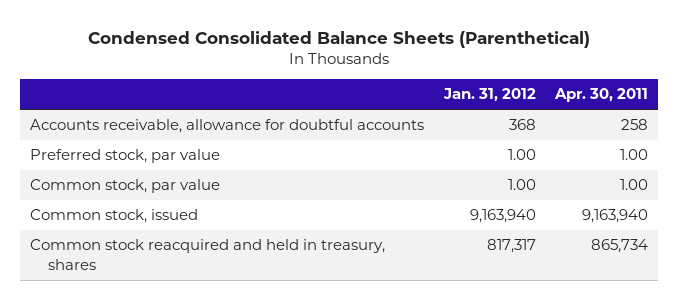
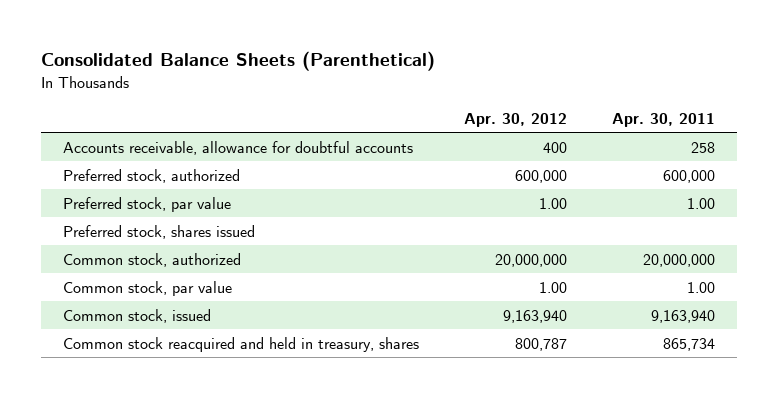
[88,30,591,48] Condensed Consolidated Balance Sheets (Parenthetical) -> [40,51,435,72] Consolidated Balance Sheets (Parenthetical)
[442,88,536,103] Jan. 31, 2012 -> none
none -> [463,112,567,127] Apr. 30, 2012
none -> [63,168,241,183] Preferred stock, authorized
none -> [63,224,256,239] Preferred stock, shares issued
none -> [63,252,242,267] Common stock, authorized

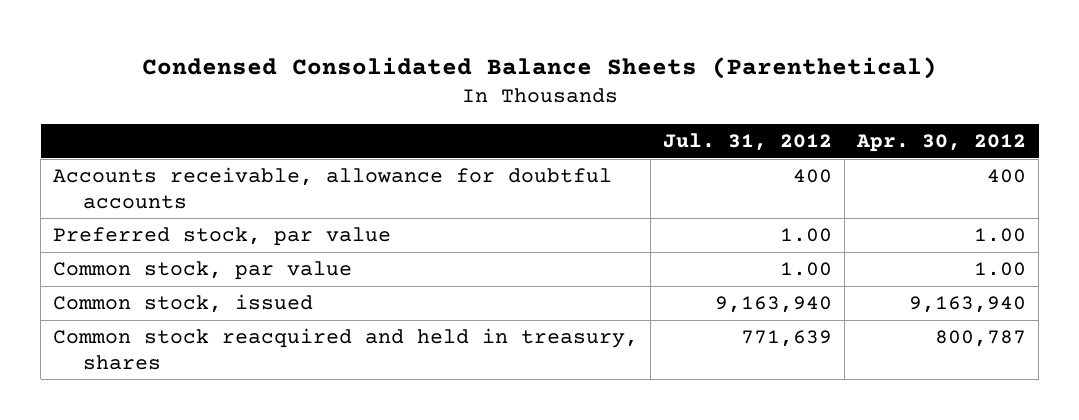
[40,51,435,72] Consolidated Balance Sheets (Parenthetical) -> [141,56,937,79] Condensed Consolidated Balance Sheets (Parenthetical)
[611,112,715,127] Apr. 30, 2011 -> none
none -> [663,132,833,151] Jul. 31, 2012
[63,168,241,183] Preferred stock, authorized -> none
[63,224,256,239] Preferred stock, shares issued -> none
[63,252,242,267] Common stock, authorized -> none

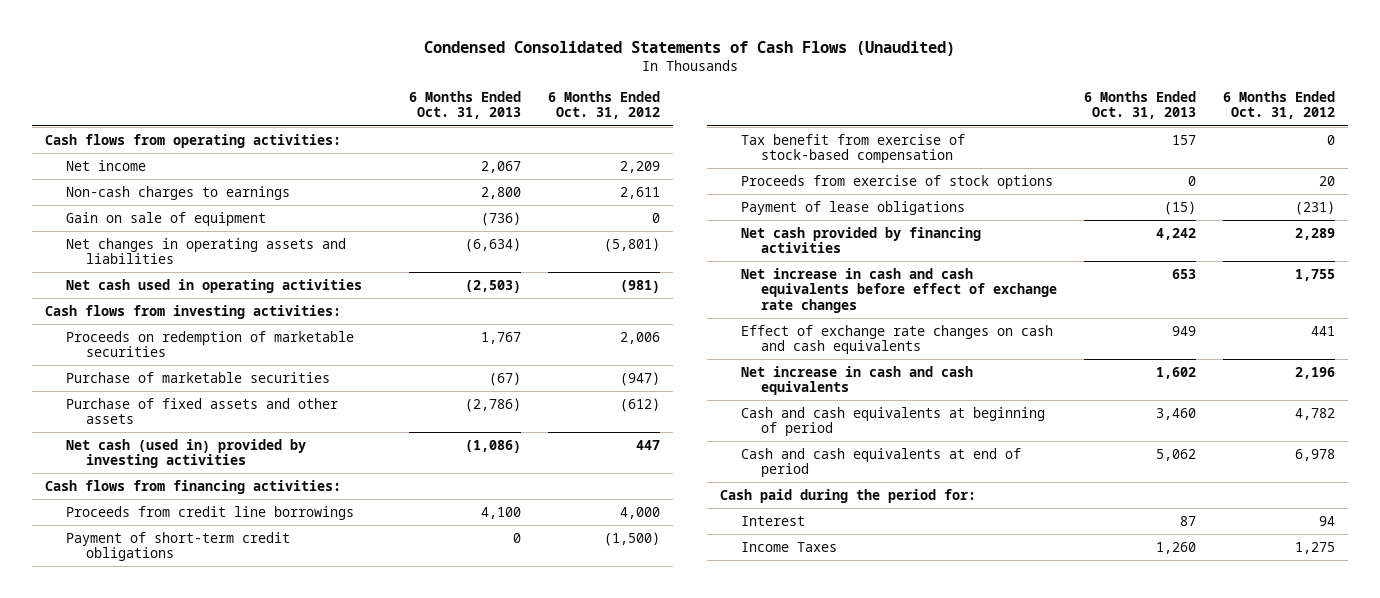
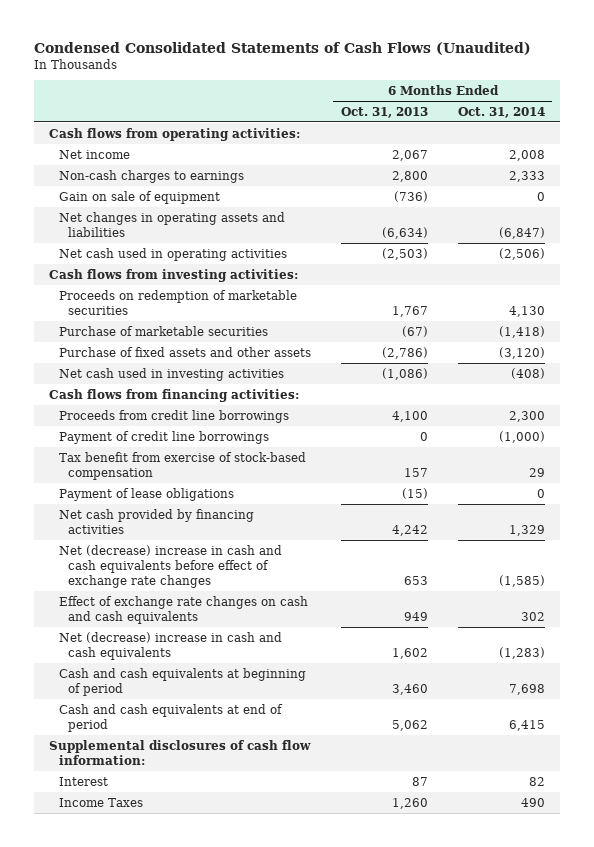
[547,90,660,120] 6 Months Ended Oct. 31, 2012 -> none
none -> [457,106,545,118] Oct. 31, 2014
[65,438,306,469] Net cash (used in) provided by investing activities -> [58,367,284,381] Net cash used in investing activities
[65,531,290,562] Payment of short-term credit obligations -> none
none -> [58,430,269,444] Payment of credit line borrowings
[740,174,1053,189] Proceeds from exercise of stock options -> none
[740,267,1057,313] Net increase in cash and cash equivalents before effect of exchange rate changes -> [58,544,282,588] Net (decrease) increase in cash and cash equivalents before effect of exchange rate changes
[740,365,973,396] Net increase in cash and cash equivalents -> [58,631,282,660] Net (decrease) increase in cash and cash equivalents
[720,488,977,503] Cash paid during the period for: -> none
none -> [49,739,312,765] Supplemental disclosures of cash flow information:

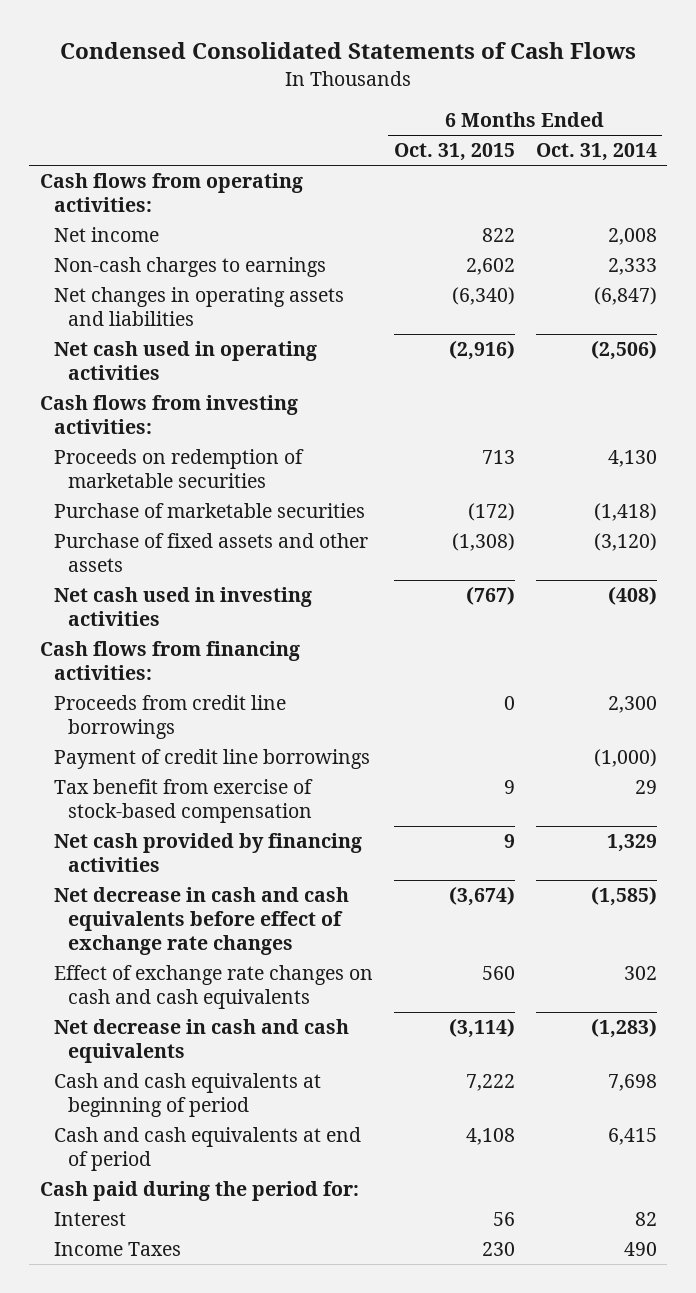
[34,41,532,55] Condensed Consolidated Statements of Cash Flows (Unaudited) -> [60,42,637,60] Condensed Consolidated Statements of Cash Flows
[340,106,428,118] Oct. 31, 2013 -> none
none -> [393,143,515,162] Oct. 31, 2015
[58,190,220,204] Gain on sale of equipment -> none
[58,487,234,501] Payment of lease obligations -> none
[58,544,282,588] Net (decrease) increase in cash and cash equivalents before effect of exchange rate changes -> [53,887,349,955] Net decrease in cash and cash equivalents before effect of exchange rate changes
[58,631,282,660] Net (decrease) increase in cash and cash equivalents -> [53,1019,349,1063] Net decrease in cash and cash equivalents
[49,739,312,765] Supplemental disclosures of cash flow information: -> none
none -> [39,1181,359,1202] Cash paid during the period for:

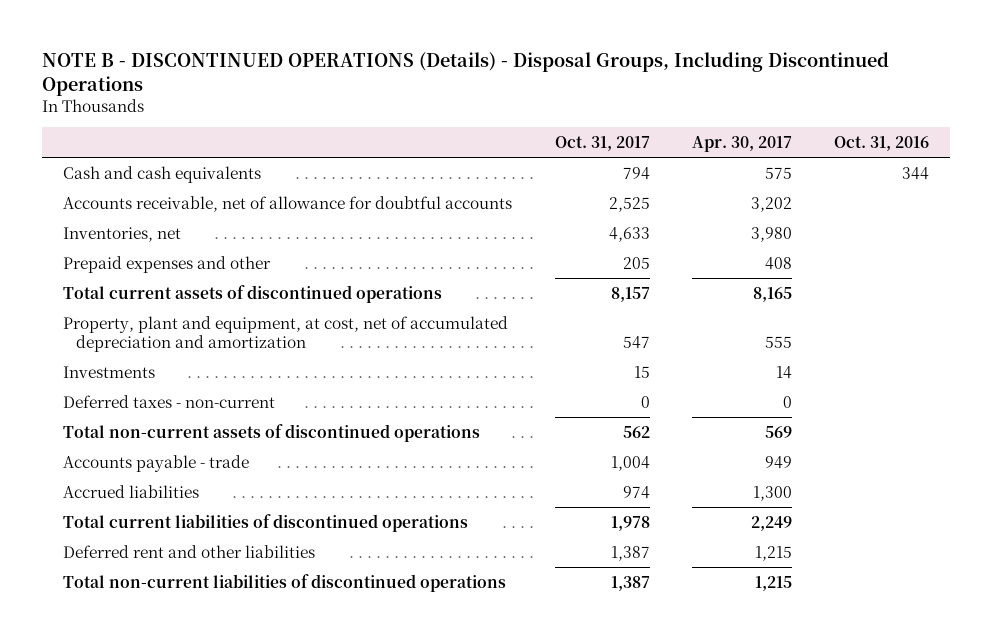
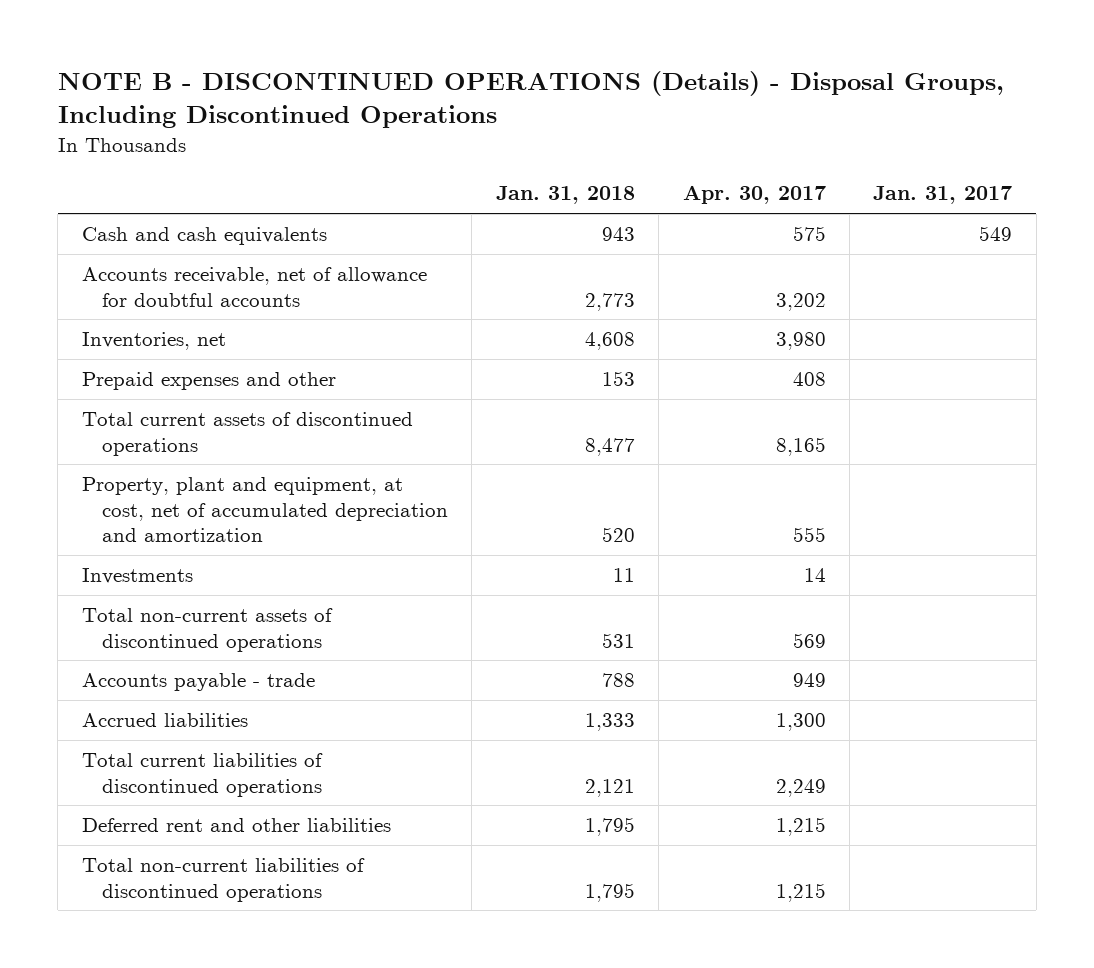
[554,136,650,152] Oct. 31, 2017 -> none
[834,136,930,152] Oct. 31, 2016 -> none
none -> [495,186,635,205] Jan. 31, 2018
none -> [873,186,1013,205] Jan. 31, 2017
[63,394,276,408] Deferred taxes - non-current -> none

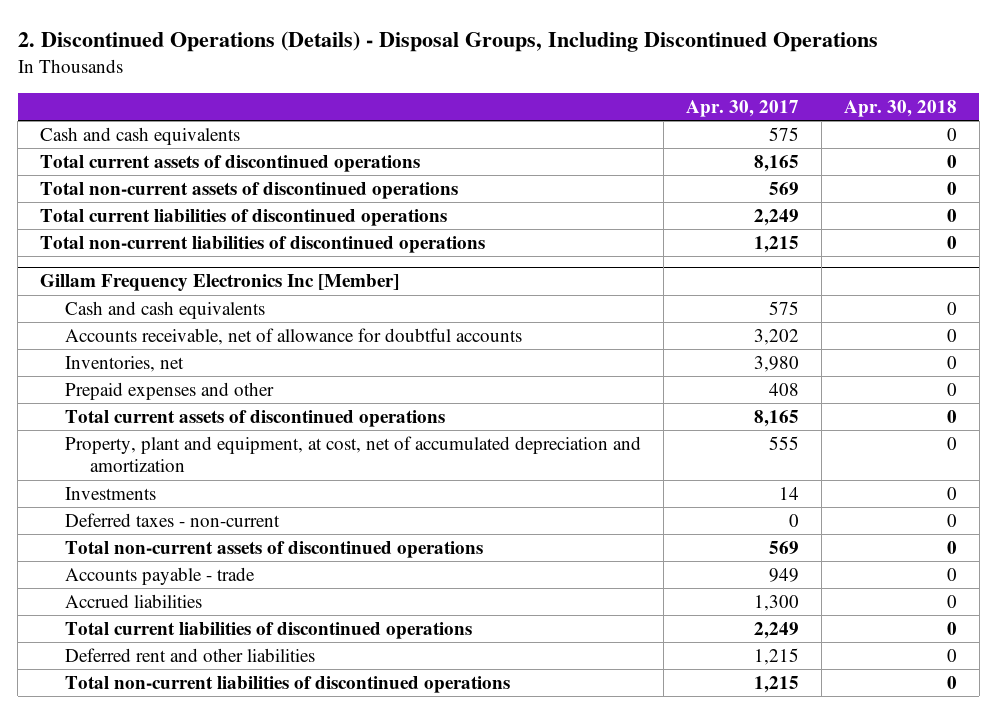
[57,71,1004,129] NOTE B - DISCONTINUED OPERATIONS (Details) - Disposal Groups, Including Discontinued Operations -> [17,31,878,53] 2. Discontinued Operations (Details) - Disposal Groups, Including Discontinued Operations
[495,186,635,205] Jan. 31, 2018 -> none
[873,186,1013,205] Jan. 31, 2017 -> none
none -> [843,99,957,117] Apr. 30, 2018
none -> [40,155,421,173] Total current assets of discontinued operations
none -> [40,182,459,200] Total non-current assets of discontinued operations
none -> [40,209,448,227] Total current liabilities of discontinued operations
none -> [40,236,486,254] Total non-current liabilities of discontinued operations
none -> [40,274,400,292] Gillam Frequency Electronics Inc [Member]
none -> [65,301,266,320] Cash and cash equivalents
none -> [65,513,281,528] Deferred taxes - non-current

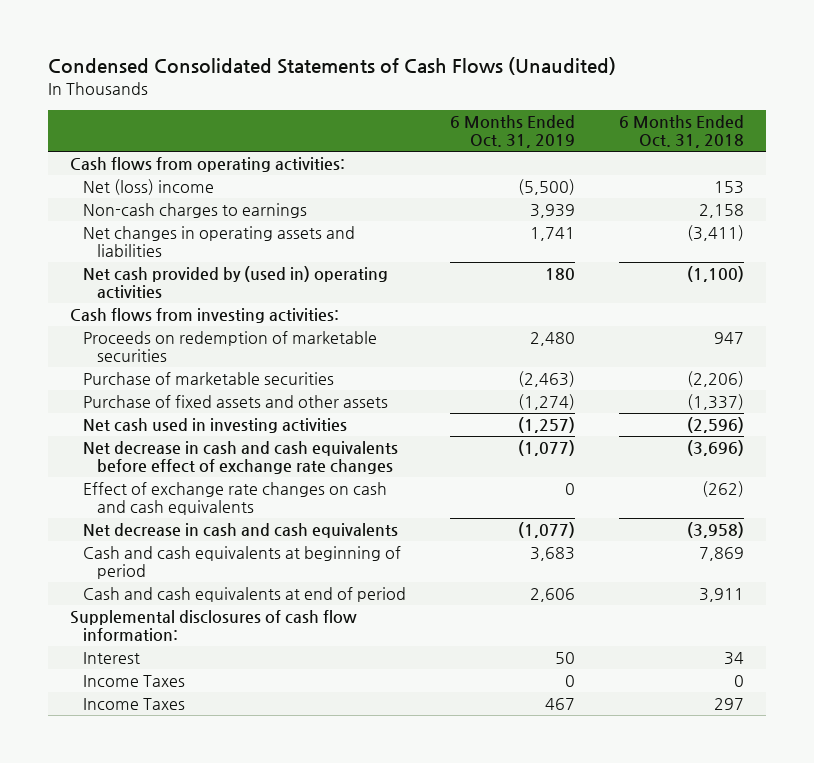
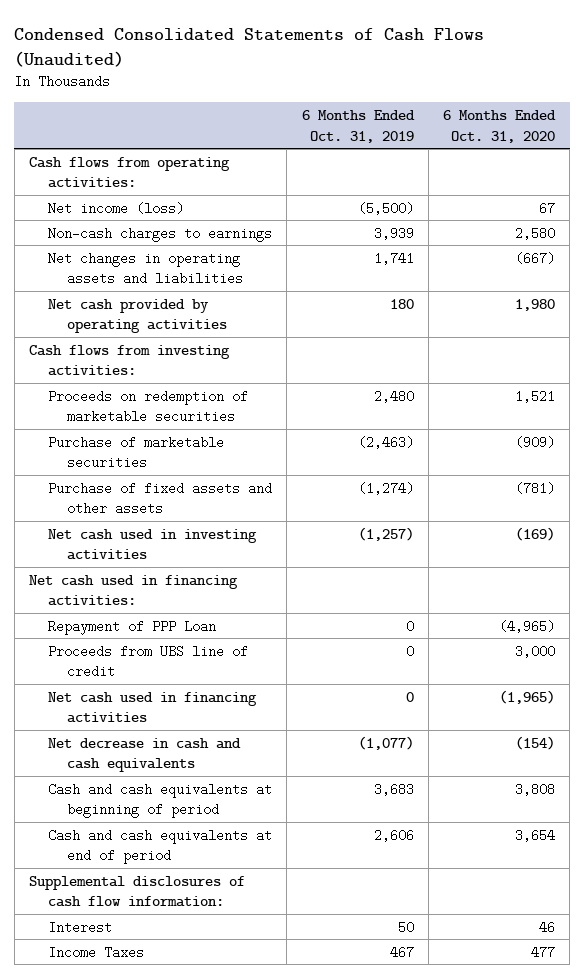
[619,115,745,149] 6 Months Ended Oct. 31, 2018 -> none
none -> [442,110,556,143] 6 Months Ended Oct. 31, 2020
[83,178,215,195] Net (loss) income -> [48,201,185,215] Net income (loss)
[83,265,389,300] Net cash provided by (used in) operating activities -> [48,298,228,334] Net cash provided by operating activities
[83,440,399,475] Net decrease in cash and cash equivalents before effect of exchange rate changes -> none
[83,481,388,516] Effect of exchange rate changes on cash and cash equivalents -> none
none -> [29,574,239,607] Net cash used in financing activities:
none -> [48,619,217,635] Repayment of PPP Loan
none -> [48,644,249,679] Proceeds from UBS line of credit
none -> [48,691,258,724] Net cash used in financing activities
[83,674,186,687] Income Taxes -> none

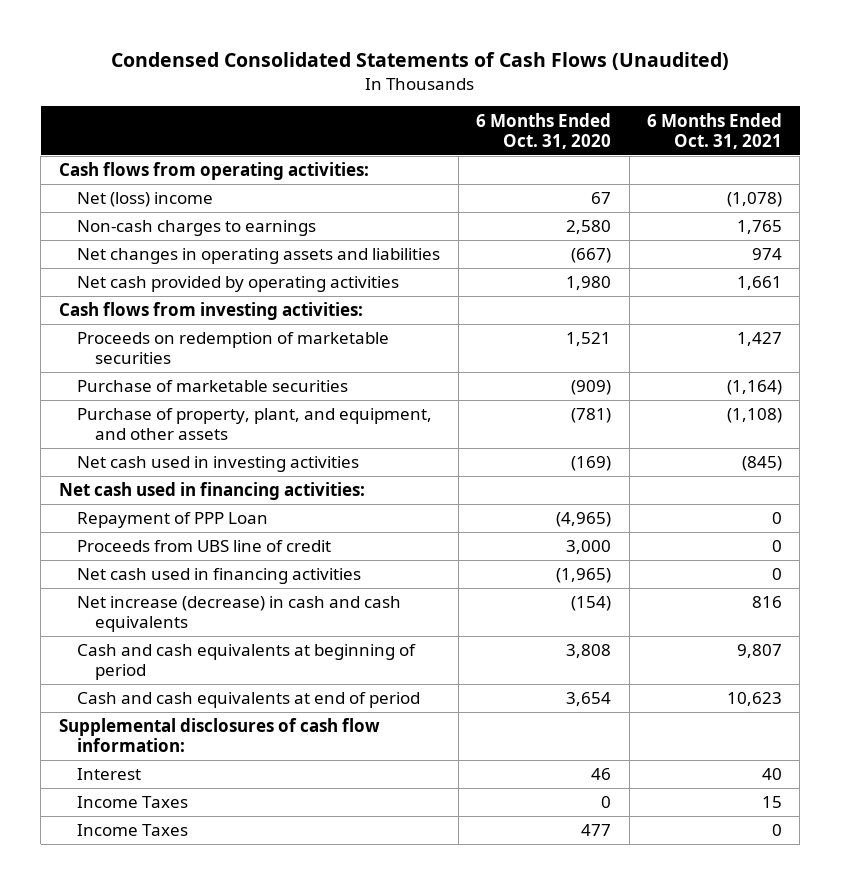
[301,110,415,143] 6 Months Ended Oct. 31, 2019 -> none
none -> [646,112,782,149] 6 Months Ended Oct. 31, 2021
[48,201,185,215] Net income (loss) -> [77,192,214,208] Net (loss) income
[48,481,273,516] Purchase of fixed assets and other assets -> [77,408,433,441] Purchase of property, plant, and equipment, and other assets
[48,737,242,773] Net decrease in cash and cash equivalents -> [77,596,402,633] Net increase (decrease) in cash and cash equivalents
none -> [77,796,189,809] Income Taxes

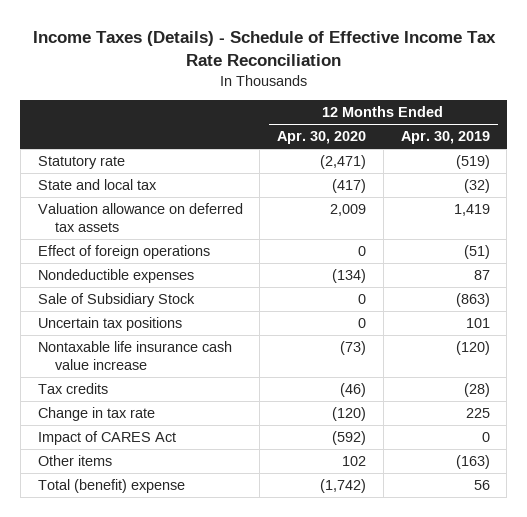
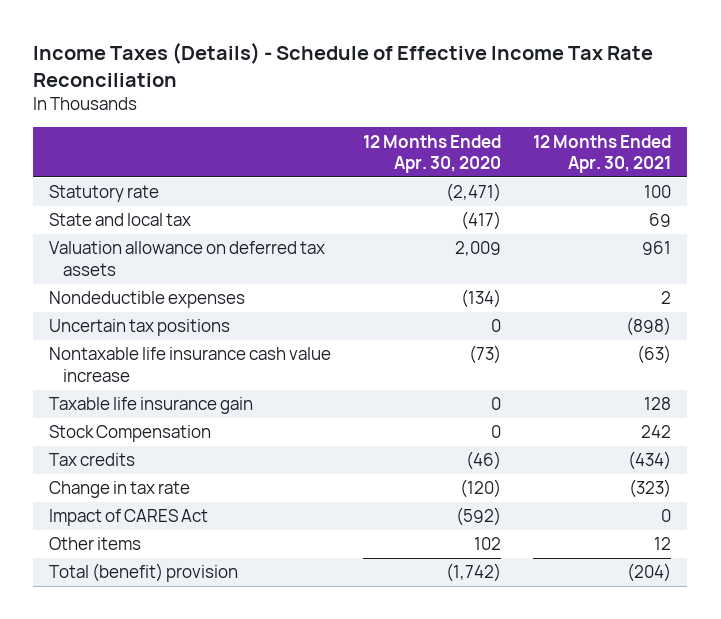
[400,131,490,145] Apr. 30, 2019 -> none
none -> [533,134,672,174] 12 Months Ended Apr. 30, 2021
[37,244,210,259] Effect of foreign operations -> none
[37,292,195,307] Sale of Subsidiary Stock -> none
none -> [49,397,254,415] Taxable life insurance gain
none -> [49,425,212,443] Stock Compensation
[37,478,185,493] Total (benefit) expense -> [49,563,239,583] Total (benefit) provision

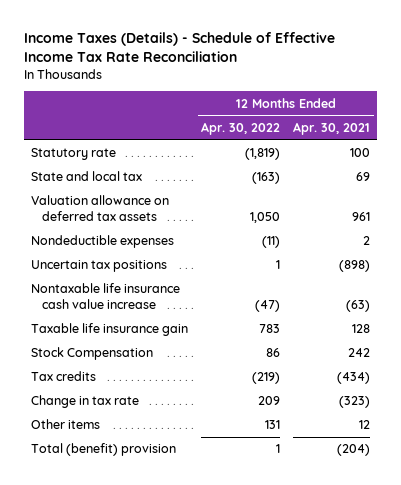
[363,134,502,174] 12 Months Ended Apr. 30, 2020 -> none
none -> [200,122,280,136] Apr. 30, 2022
[49,509,209,527] Impact of CARES Act -> none

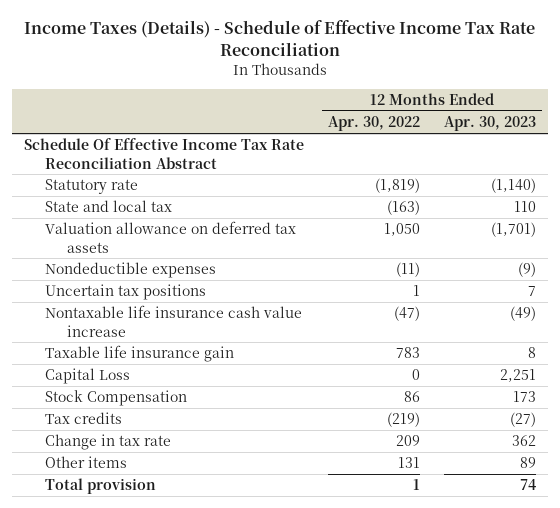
[293,122,371,136] Apr. 30, 2021 -> none
none -> [444,116,537,132] Apr. 30, 2023
none -> [23,138,304,169] Schedule Of Effective Income Tax Rate Reconciliation Abstract
none -> [45,368,131,385] Capital Loss
[30,443,176,457] Total (benefit) provision -> [45,478,157,495] Total provision

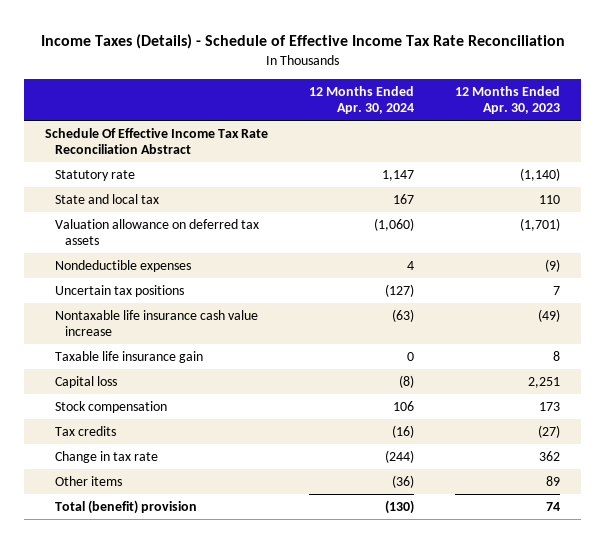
[328,116,421,132] Apr. 30, 2022 -> none
none -> [309,86,415,115] 12 Months Ended Apr. 30, 2024
[45,368,131,385] Capital Loss -> [54,376,117,389] Capital loss
[45,390,188,407] Stock Compensation -> [54,401,167,414] Stock compensation
[45,478,157,495] Total provision -> [54,500,197,515] Total (benefit) provision

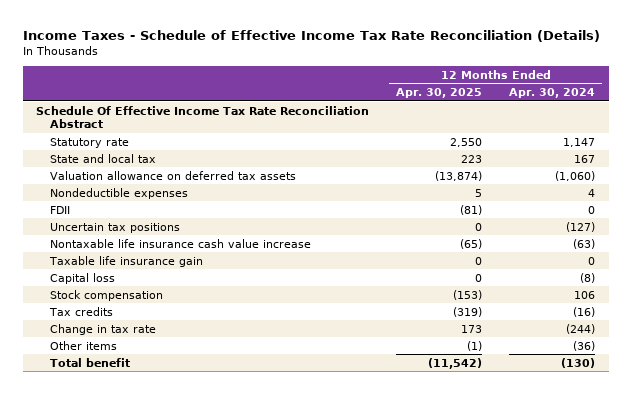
[40,34,565,50] Income Taxes (Details) - Schedule of Effective Income Tax Rate Reconciliation -> [22,29,600,42] Income Taxes - Schedule of Effective Income Tax Rate Reconciliation (Details)
[455,86,561,115] 12 Months Ended Apr. 30, 2023 -> none
none -> [396,87,483,98] Apr. 30, 2025
none -> [50,205,71,214] FDII
[54,500,197,515] Total (benefit) provision -> [50,357,131,367] Total benefit

